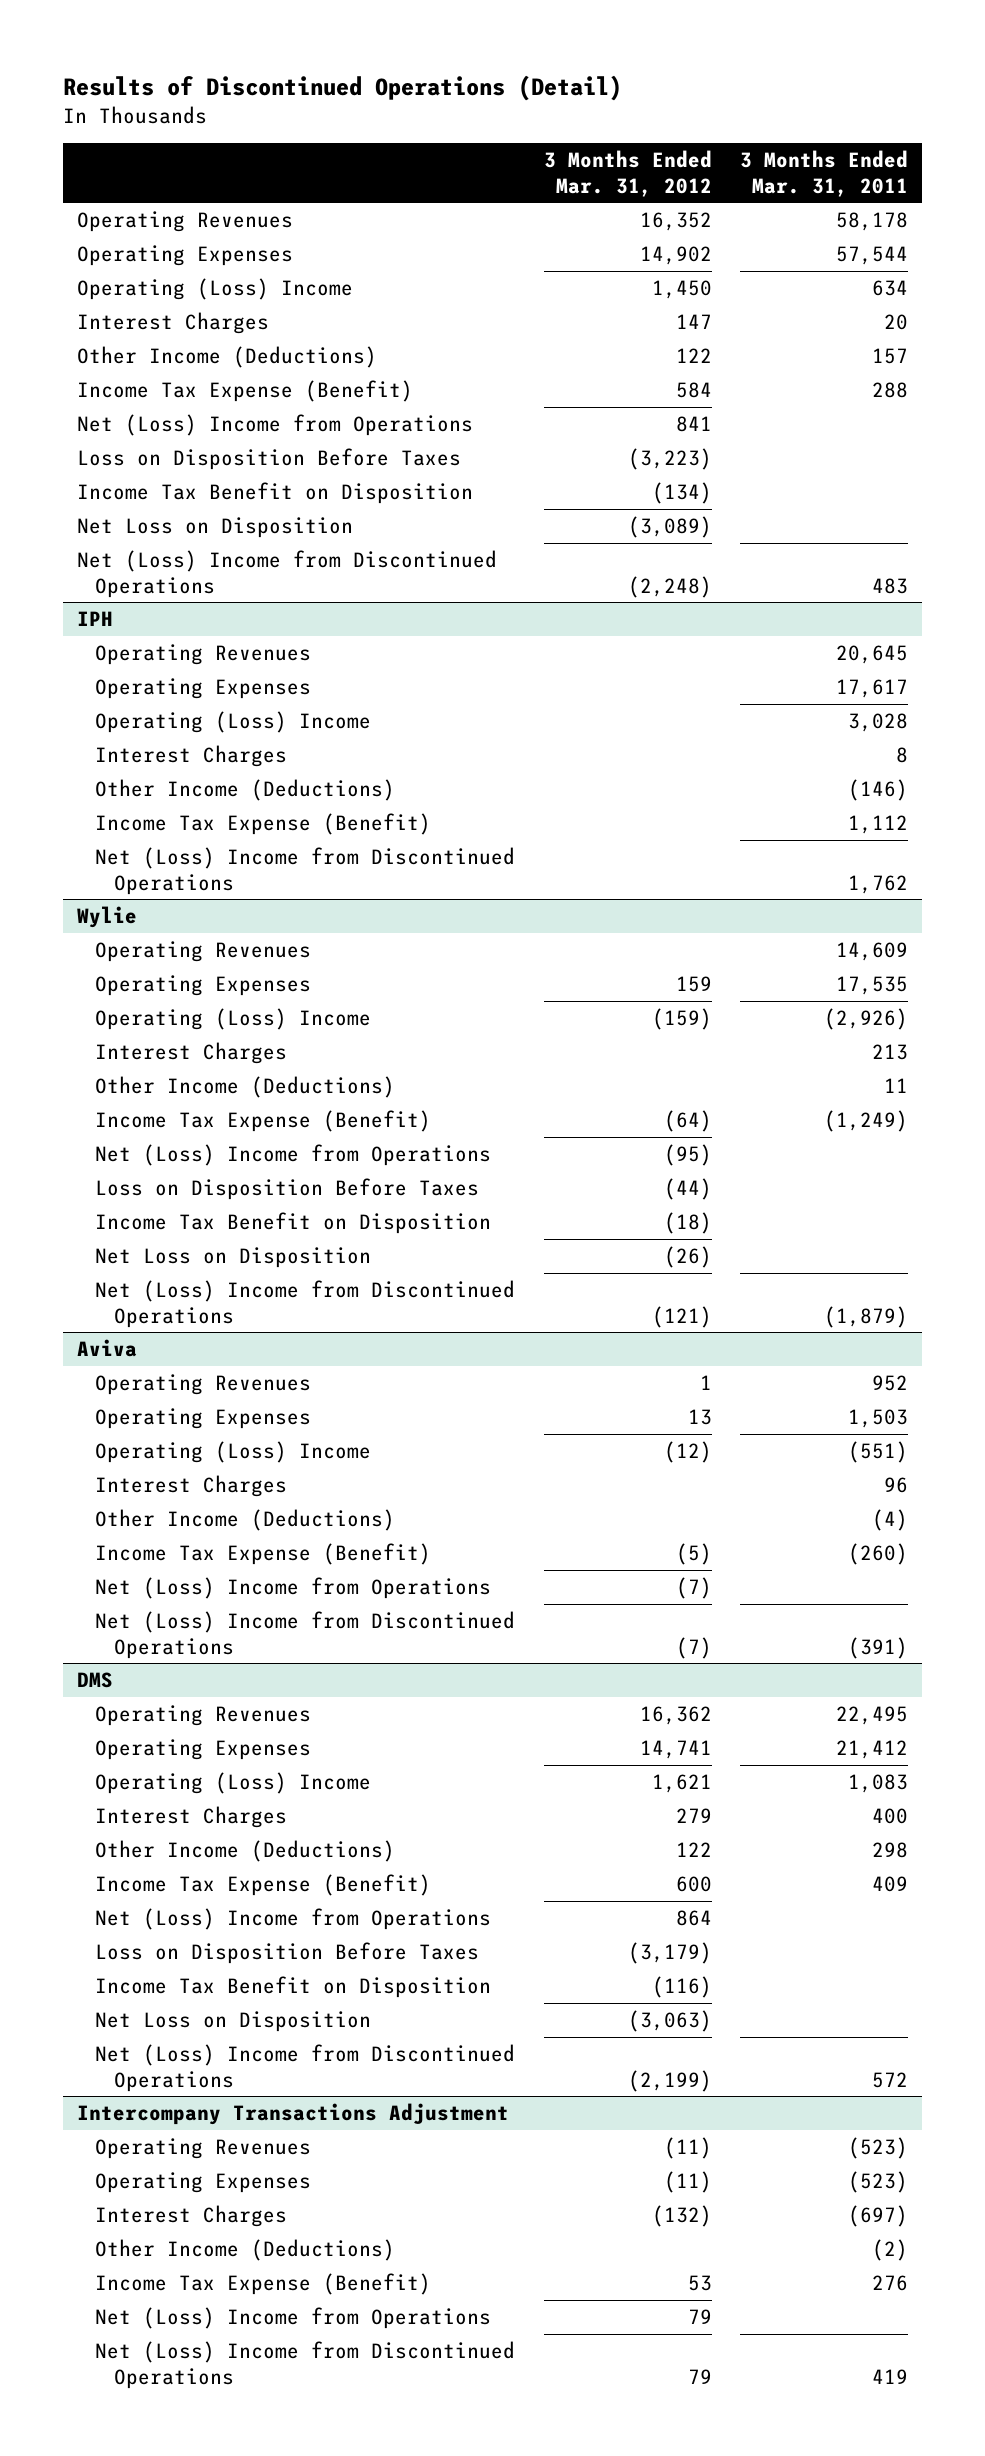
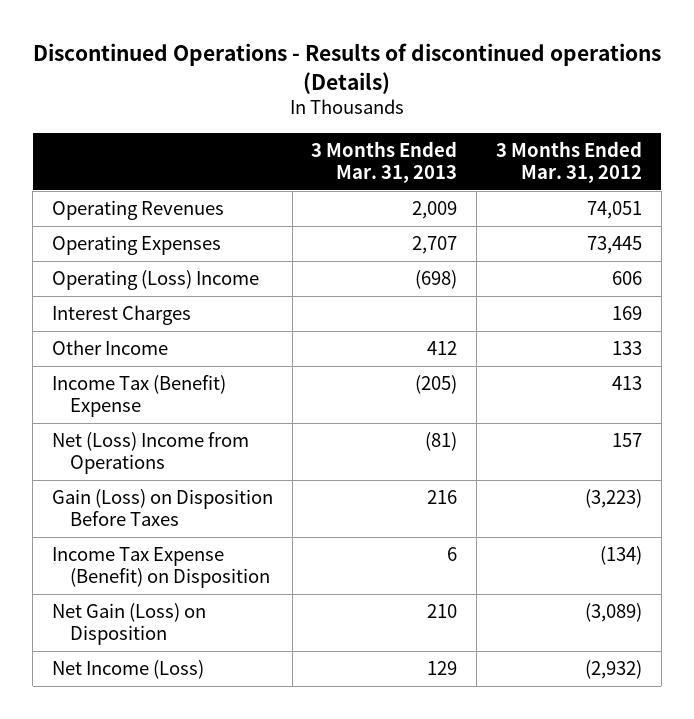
[62,74,622,101] Results of Discontinued Operations (Detail) -> [32,43,661,94] Discontinued Operations - Results of discontinued operations (Details)
[740,150,909,197] 3 Months Ended Mar. 31, 2011 -> none
none -> [311,140,458,184] 3 Months Ended Mar. 31, 2013
[77,611,114,627] IPH -> none
[95,644,312,666] Operating Revenues -> none
[95,678,312,700] Operating Expenses -> none
[95,711,372,734] Operating (Loss) Income -> none
[95,745,288,768] Interest Charges -> none
[95,779,396,802] Other Income (Deductions) -> none
[95,813,432,836] Income Tax Expense (Benefit) -> none
[95,847,516,895] Net (Loss) Income from Discontinued Operations -> none
[77,906,138,929] Wylie -> none
[95,941,312,963] Operating Revenues -> none
[95,975,312,997] Operating Expenses -> none
[95,1008,372,1031] Operating (Loss) Income -> none
[95,1042,288,1065] Interest Charges -> none
[95,1076,396,1099] Other Income (Deductions) -> none
[95,1110,432,1133] Income Tax Expense (Benefit) -> none
[95,1144,492,1167] Net (Loss) Income from Operations -> none
[95,1178,480,1201] Loss on Disposition Before Taxes -> none
[95,1212,492,1235] Income Tax Benefit on Disposition -> none
[95,1247,372,1269] Net Loss on Disposition -> none
[95,1280,516,1328] Net (Loss) Income from Discontinued Operations -> none
[77,1339,138,1358] Aviva -> none
[95,1374,312,1396] Operating Revenues -> none
[95,1408,312,1430] Operating Expenses -> none
[95,1441,372,1464] Operating (Loss) Income -> none
[95,1475,288,1498] Interest Charges -> none
[95,1509,396,1532] Other Income (Deductions) -> none
[95,1543,432,1566] Income Tax Expense (Benefit) -> none
[95,1577,492,1600] Net (Loss) Income from Operations -> none
[95,1611,516,1659] Net (Loss) Income from Discontinued Operations -> none
[77,1672,114,1689] DMS -> none
[95,1705,312,1727] Operating Revenues -> none
[95,1739,312,1761] Operating Expenses -> none
[95,1772,372,1795] Operating (Loss) Income -> none
[95,1806,288,1829] Interest Charges -> none
[95,1840,396,1863] Other Income (Deductions) -> none
[95,1874,432,1897] Income Tax Expense (Benefit) -> none
[95,1908,492,1931] Net (Loss) Income from Operations -> none
[95,1942,480,1965] Loss on Disposition Before Taxes -> none
[95,1976,492,1999] Income Tax Benefit on Disposition -> none
[95,2011,372,2033] Net Loss on Disposition -> none
[95,2044,516,2092] Net (Loss) Income from Discontinued Operations -> none
[77,2103,510,2126] Intercompany Transactions Adjustment -> none
[95,2138,312,2160] Operating Revenues -> none
[95,2172,312,2194] Operating Expenses -> none
[95,2205,288,2228] Interest Charges -> none
[95,2239,396,2262] Other Income (Deductions) -> none
[95,2273,432,2296] Income Tax Expense (Benefit) -> none
[95,2307,492,2330] Net (Loss) Income from Operations -> none
[95,2341,516,2389] Net (Loss) Income from Discontinued Operations -> none
[639,212,712,232] 16,352 -> [586,201,642,220] 74,051
[639,246,712,266] 14,902 -> [586,236,642,255] 73,445
[651,280,712,300] 1,450 -> [611,271,642,286] 606
[675,314,712,330] 147 -> [611,306,642,321] 169
[77,346,378,369] Other Income (Deductions) -> [51,340,168,356] Other Income
[675,348,712,364] 122 -> [611,341,642,356] 133
[77,380,414,403] Income Tax Expense (Benefit) -> [51,375,226,418] Income Tax (Benefit) Expense
[675,382,712,399] 584 -> [611,376,642,391] 413
[675,416,712,433] 841 -> [611,433,642,448] 157
[77,448,462,471] Loss on Disposition Before Taxes -> [51,489,273,527] Gain (Loss) on Disposition Before Taxes
[77,482,474,505] Income Tax Benefit on Disposition -> [51,547,270,589] Income Tax Expense (Benefit) on Disposition
[77,517,354,539] Net Loss on Disposition -> [51,603,206,646] Net Gain (Loss) on Disposition
[77,550,498,598] Net (Loss) Income from Discontinued Operations -> [51,660,204,680] Net Income (Loss)
[627,575,712,598] (2,248) -> [584,660,642,680] (2,932)

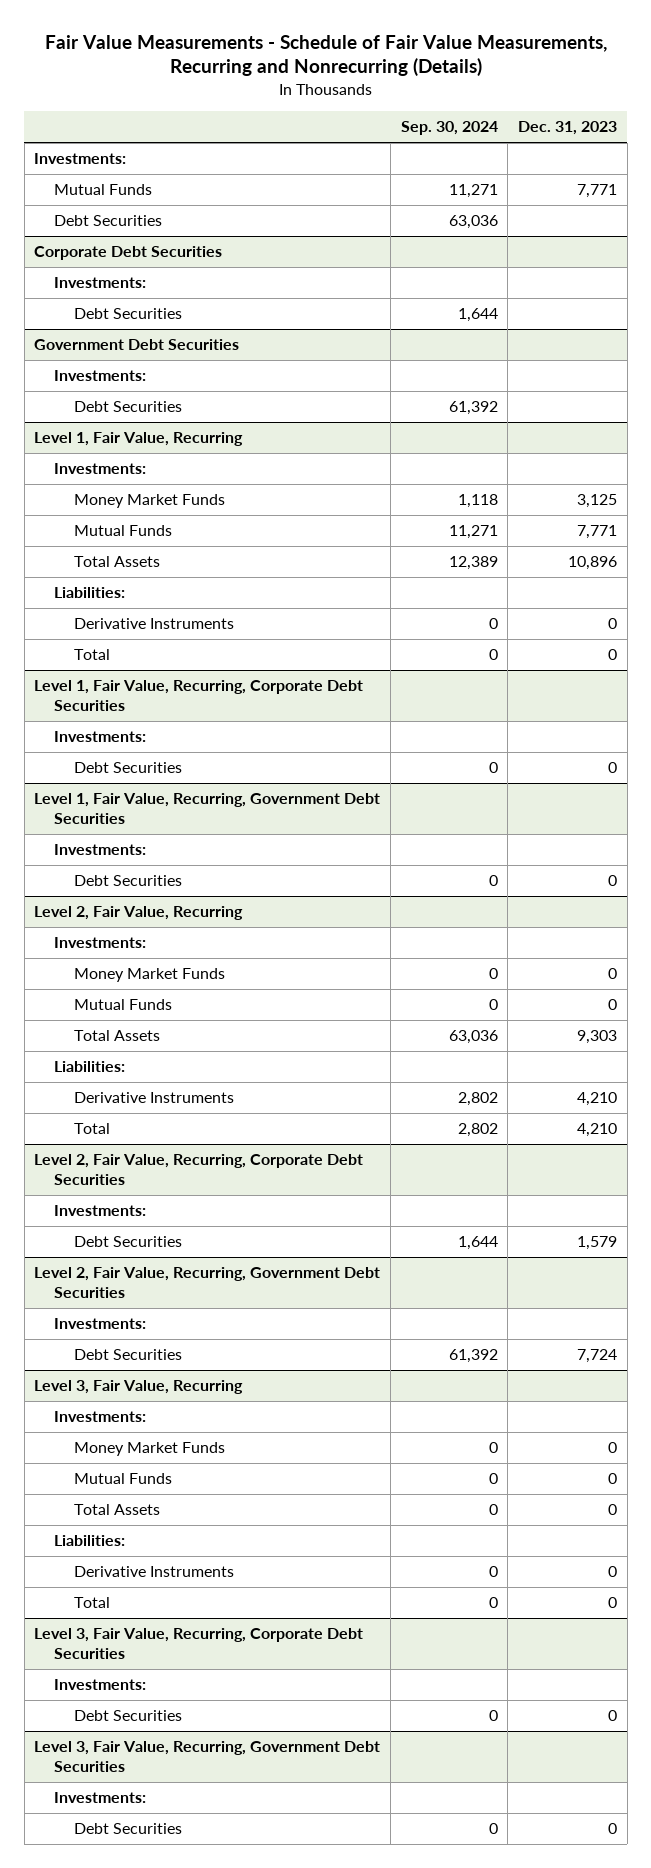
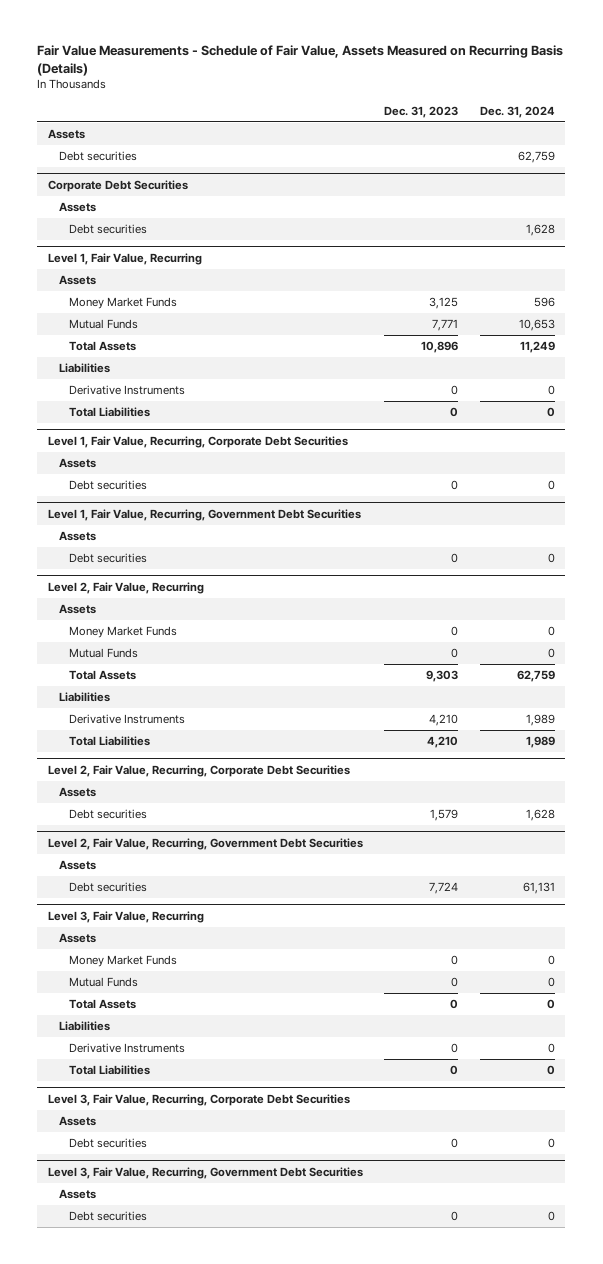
[44,34,607,77] Fair Value Measurements - Schedule of Fair Value Measurements, Recurring and Nonrecurring (Details) -> [37,45,564,76] Fair Value Measurements - Schedule of Fair Value, Assets Measured on Recurring Basis (Details)
[400,121,498,136] Sep. 30, 2024 -> none
none -> [479,105,555,118] Dec. 31, 2024
[34,153,127,165] Investments: -> none
[54,184,153,196] Mutual Funds -> none
none -> [48,129,86,140] Assets
[54,215,163,227] Debt Securities -> [58,151,137,162] Debt securities
[54,277,147,289] Investments: -> none
[34,339,240,351] Government Debt Securities -> none
[54,370,147,382] Investments: -> none
[74,401,183,413] Debt Securities -> none
none -> [58,202,96,213] Assets
[74,308,183,320] Debt Securities -> [69,224,148,235] Debt securities
[54,463,147,475] Investments: -> none
none -> [58,275,96,286] Assets
[54,587,126,599] Liabilities: -> [58,363,110,374] Liabilities
[74,649,111,661] Total -> [69,407,151,418] Total Liabilities
[54,731,147,743] Investments: -> none
none -> [58,458,96,469] Assets
[74,762,183,774] Debt Securities -> [69,480,148,491] Debt securities
[54,844,147,856] Investments: -> none
none -> [58,531,96,542] Assets
[74,875,183,887] Debt Securities -> [69,553,148,564] Debt securities
[54,937,147,949] Investments: -> none
none -> [58,604,96,615] Assets
[54,1061,126,1073] Liabilities: -> [58,692,110,703] Liabilities
[74,1123,111,1135] Total -> [69,736,151,747] Total Liabilities
[54,1205,147,1217] Investments: -> none
none -> [58,787,96,798] Assets
[74,1236,183,1248] Debt Securities -> [69,809,148,820] Debt securities
[54,1318,147,1330] Investments: -> none
none -> [58,860,96,871] Assets
[74,1349,183,1361] Debt Securities -> [69,882,148,893] Debt securities
[54,1411,147,1423] Investments: -> none
none -> [58,933,96,944] Assets
[54,1535,126,1547] Liabilities: -> [58,1021,110,1032] Liabilities
[74,1597,111,1609] Total -> [69,1065,151,1076] Total Liabilities
[54,1679,147,1691] Investments: -> none
none -> [58,1116,96,1127] Assets
[74,1710,183,1722] Debt Securities -> [69,1138,148,1149] Debt securities
[54,1792,147,1804] Investments: -> none
none -> [58,1189,96,1200] Assets
[74,1823,183,1835] Debt Securities -> [69,1211,148,1222] Debt securities

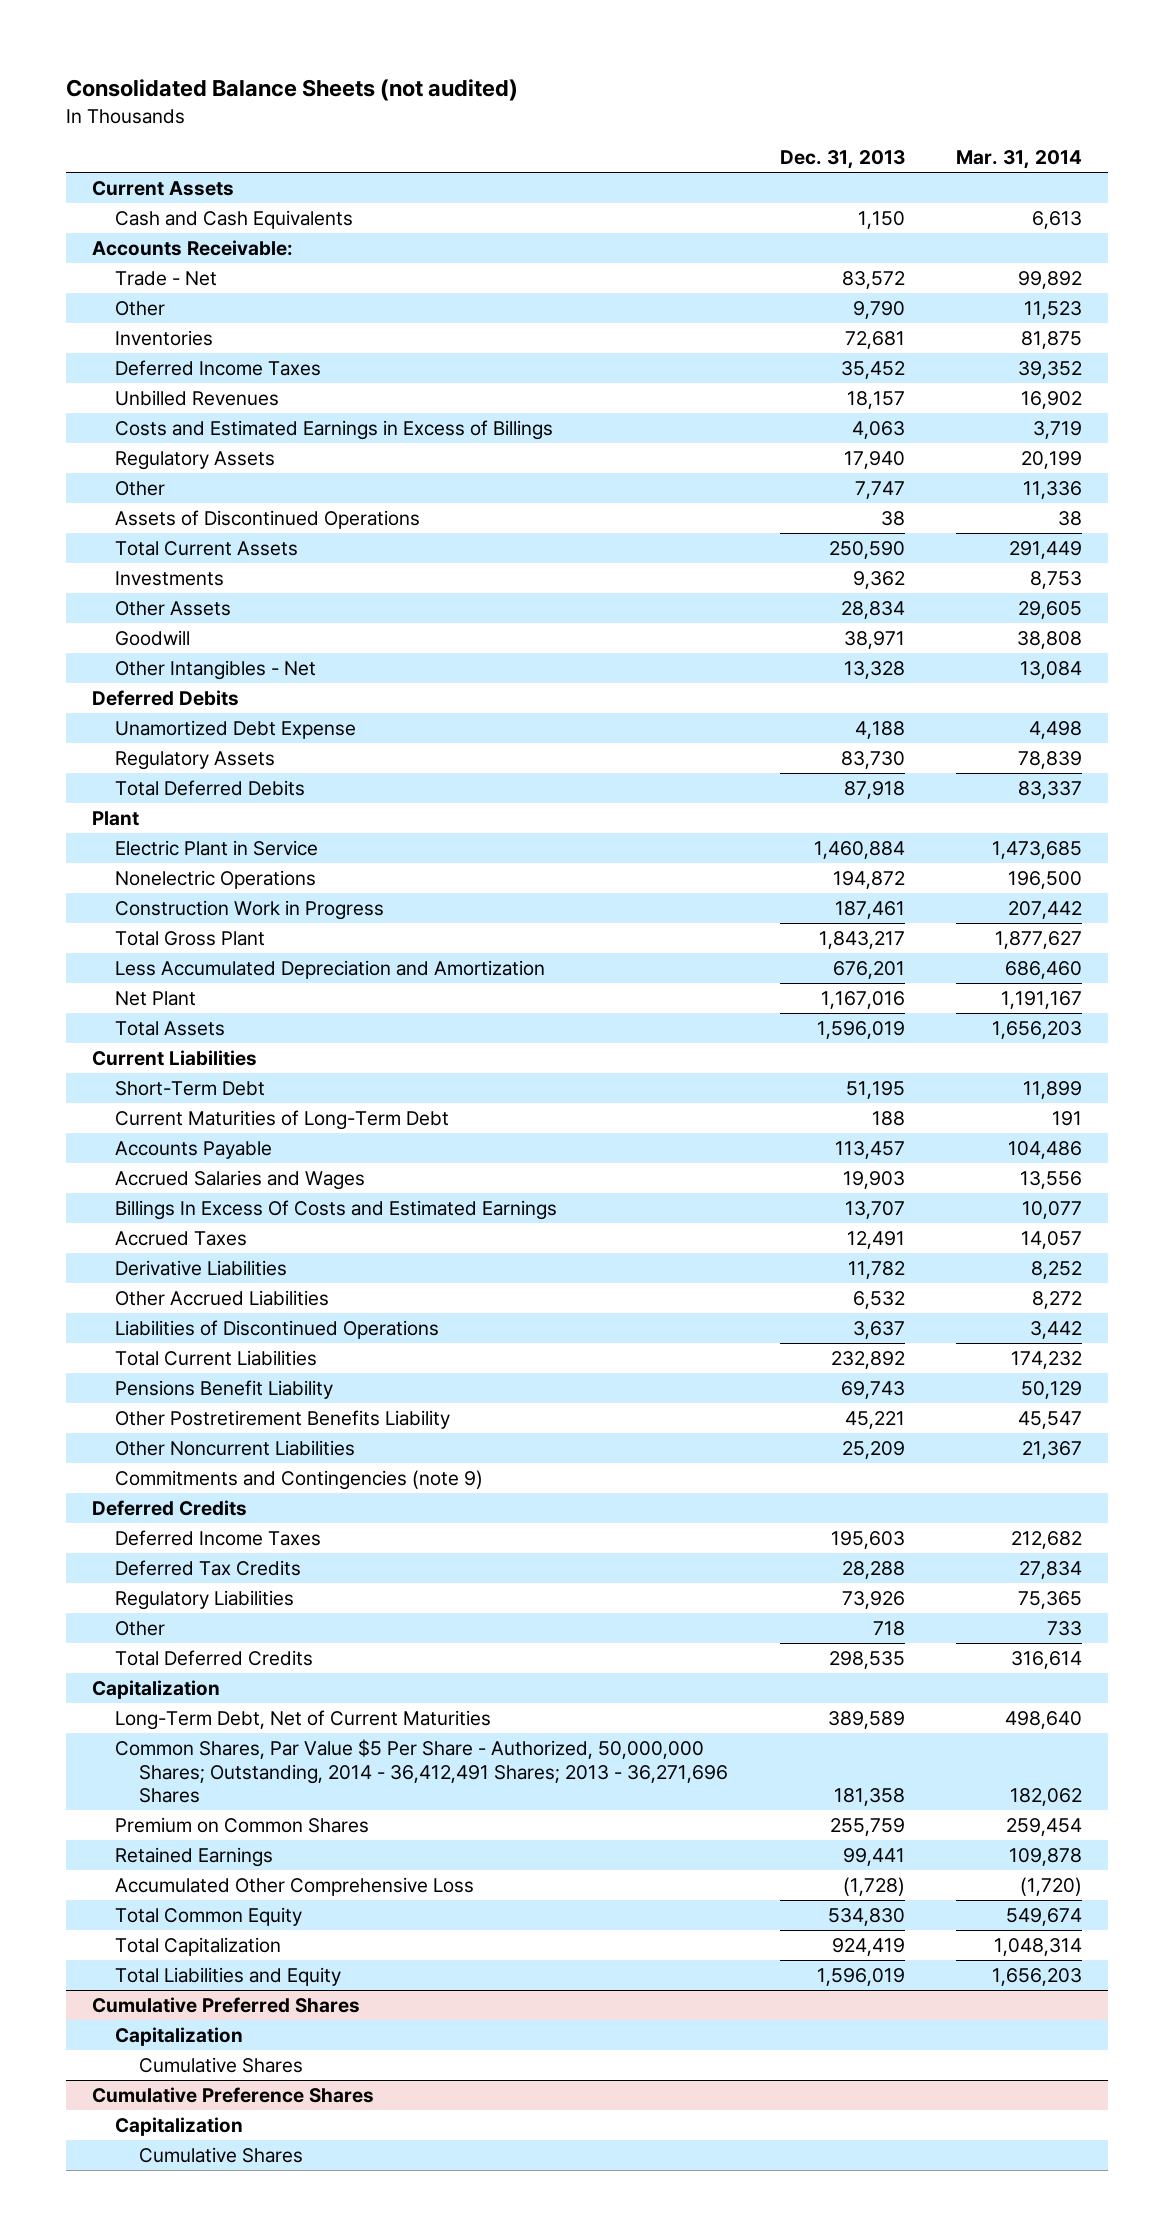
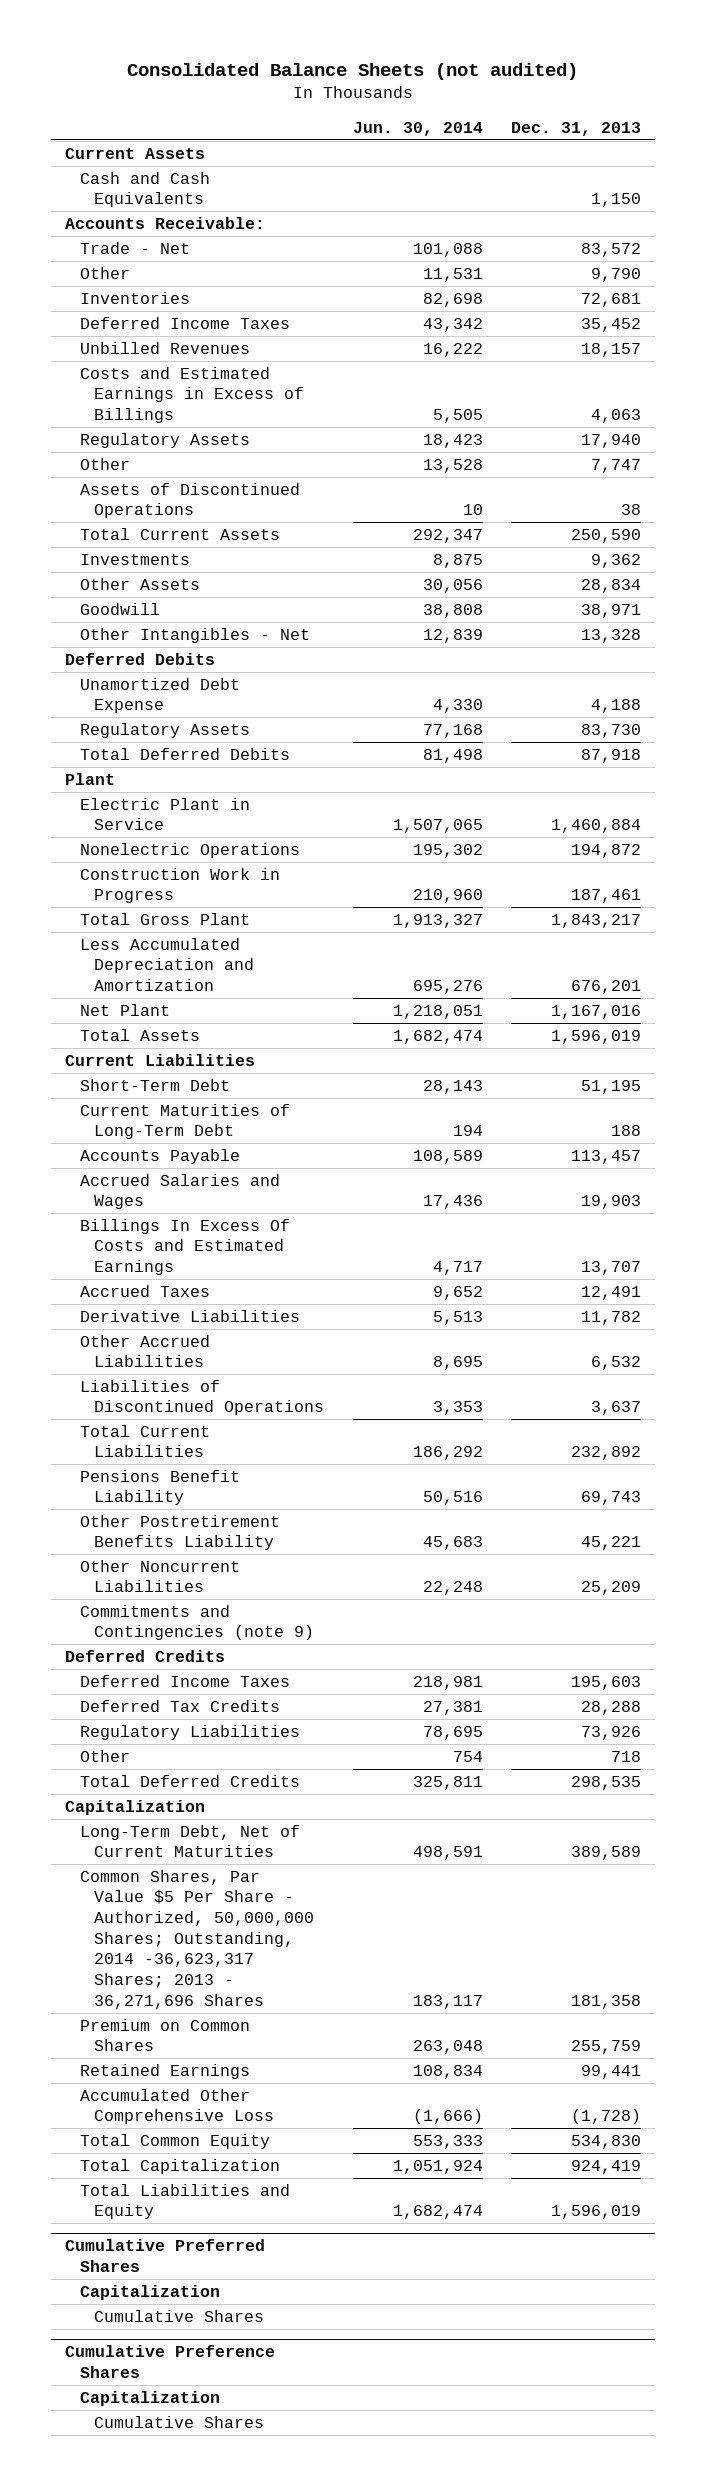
[956,150,1083,170] Mar. 31, 2014 -> none
none -> [352,121,483,136] Jun. 30, 2014
[115,1738,728,1804] Common Shares, Par Value $5 Per Share - Authorized, 50,000,000 Shares; Outstanding, 2014 - 36,412,491 Shares; 2013 - 36,271,696 Shares -> [79,1869,315,2009] Common Shares, Par Value $5 Per Share - Authorized, 50,000,000 Shares; Outstanding, 2014 -36,623,317 Shares; 2013 - 36,271,696 Shares

